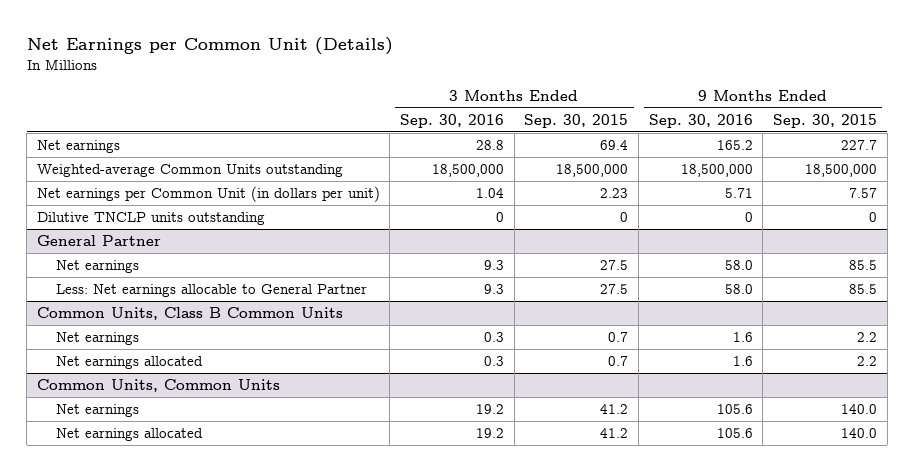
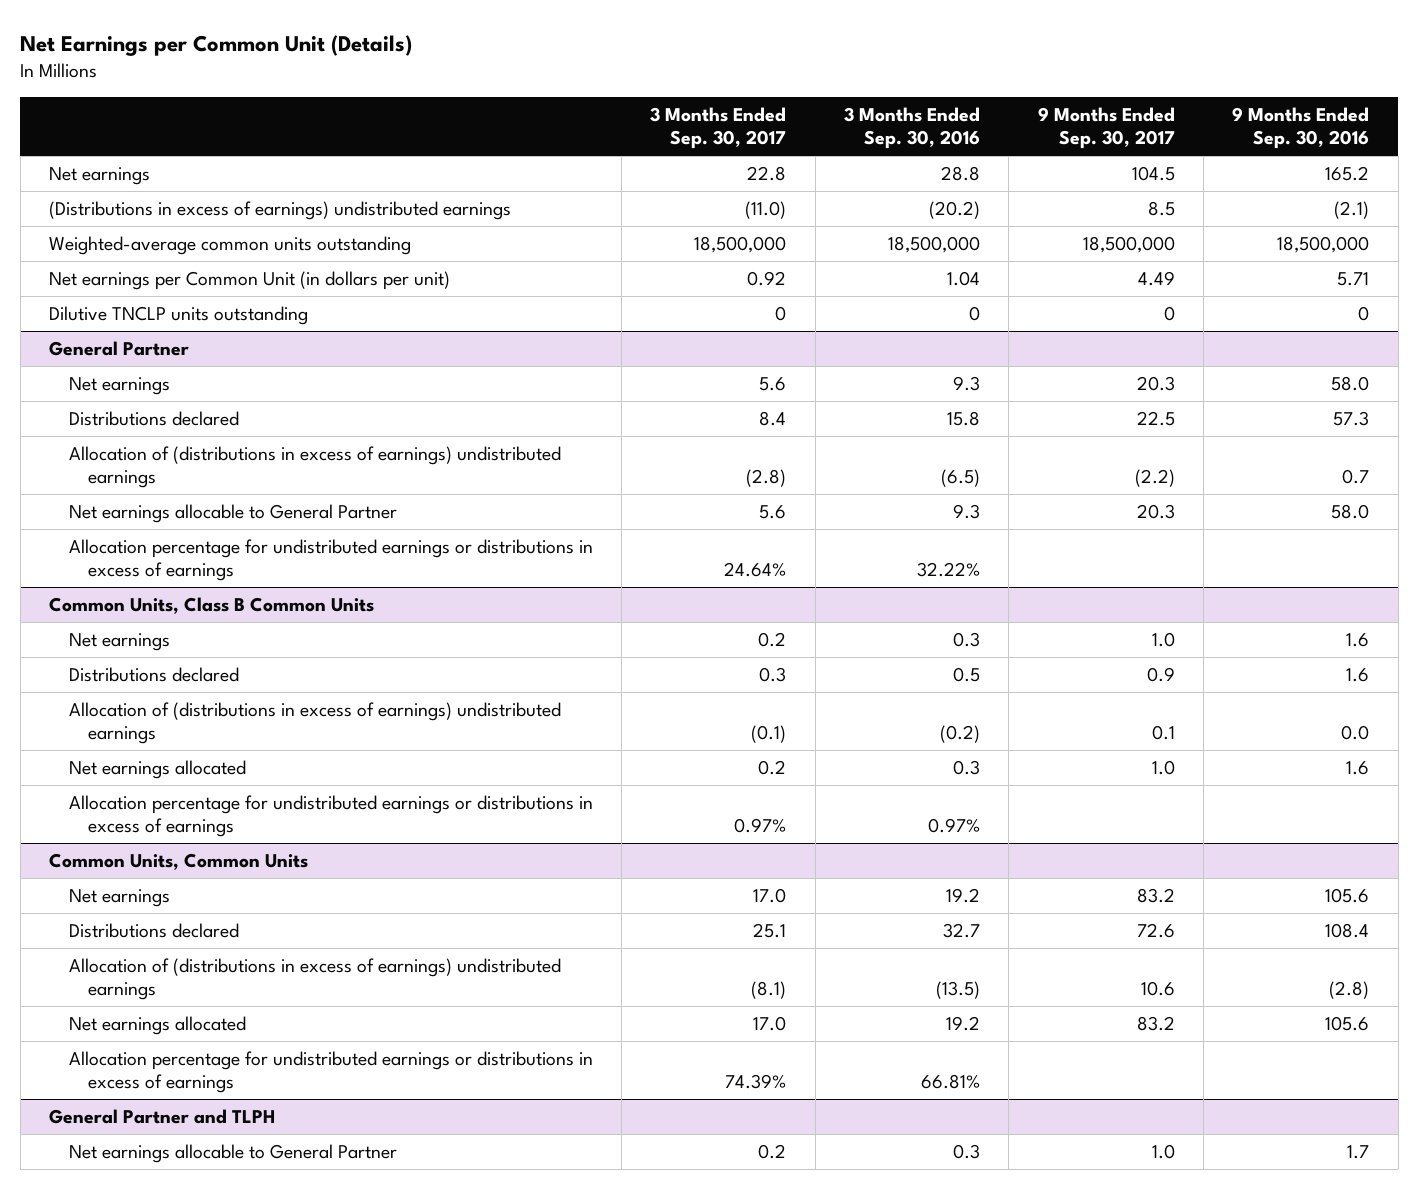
[524,113,629,128] Sep. 30, 2015 -> none
[773,113,878,128] Sep. 30, 2015 -> none
none -> [650,107,787,149] 3 Months Ended Sep. 30, 2017
none -> [1037,107,1175,149] 9 Months Ended Sep. 30, 2017
none -> [49,201,512,221] (Distributions in excess of earnings) undistributed earnings
[36,163,343,177] Weighted-average Common Units outstanding -> [49,236,412,256] Weighted-average common units outstanding
none -> [68,411,239,427] Distributions declared
none -> [68,446,561,488] Allocation of (distributions in excess of earnings) undistributed earnings
[56,283,368,297] Less: Net earnings allocable to General Partner -> [68,504,397,524] Net earnings allocable to General Partner
none -> [68,539,593,581] Allocation percentage for undistributed earnings or distributions in excess of earnings
none -> [68,667,239,683] Distributions declared
none -> [68,702,561,744] Allocation of (distributions in excess of earnings) undistributed earnings
none -> [68,795,593,837] Allocation percentage for undistributed earnings or distributions in excess of earnings
none -> [68,923,239,939] Distributions declared
none -> [68,958,561,1000] Allocation of (distributions in excess of earnings) undistributed earnings
none -> [68,1051,593,1093] Allocation percentage for undistributed earnings or distributions in excess of earnings
none -> [49,1109,276,1125] General Partner and TLPH
none -> [68,1144,397,1164] Net earnings allocable to General Partner

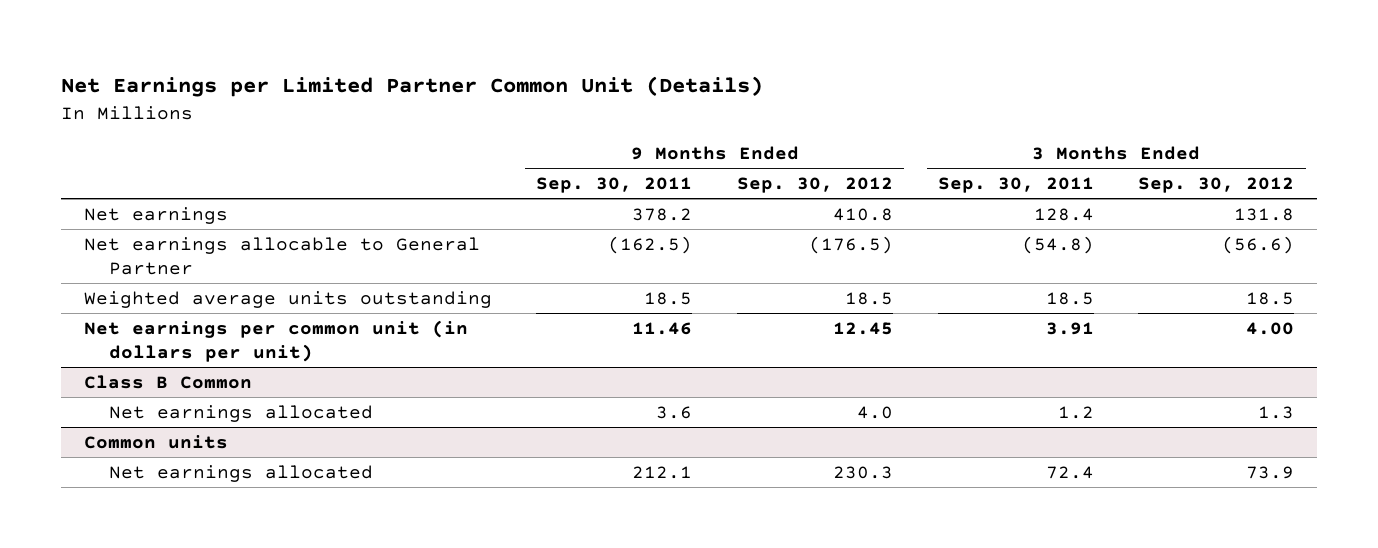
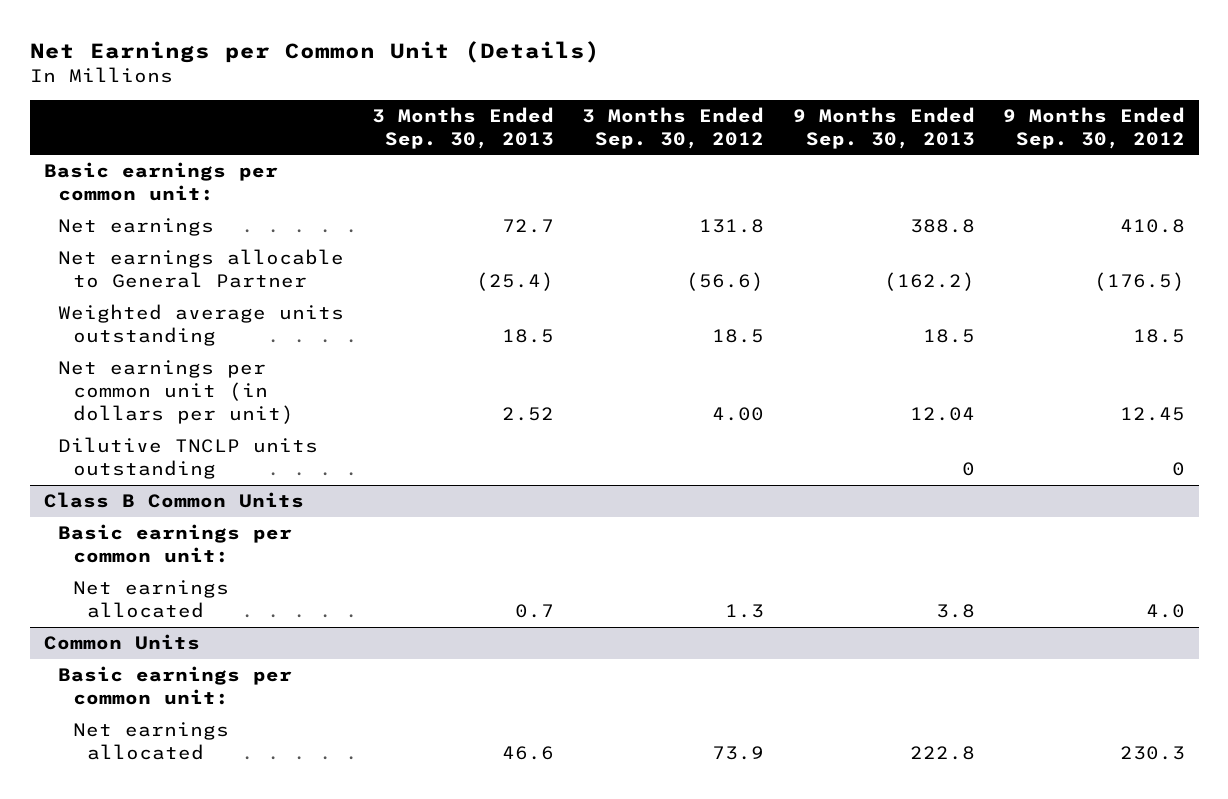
[61,76,764,98] Net Earnings per Limited Partner Common Unit (Details) -> [29,40,600,63] Net Earnings per Common Unit (Details)
[536,177,693,194] Sep. 30, 2011 -> none
[937,177,1094,194] Sep. 30, 2011 -> none
none -> [372,107,555,150] 3 Months Ended Sep. 30, 2013
none -> [792,107,975,150] 9 Months Ended Sep. 30, 2013
none -> [43,162,278,202] Basic earnings per common unit:
none -> [58,437,319,480] Dilutive TNCLP units outstanding
[83,374,252,389] Class B Common -> [43,492,304,509] Class B Common Units
none -> [58,524,293,564] Basic earnings per common unit:
[83,434,228,449] Common units -> [43,634,200,651] Common Units
none -> [58,666,293,706] Basic earnings per common unit:

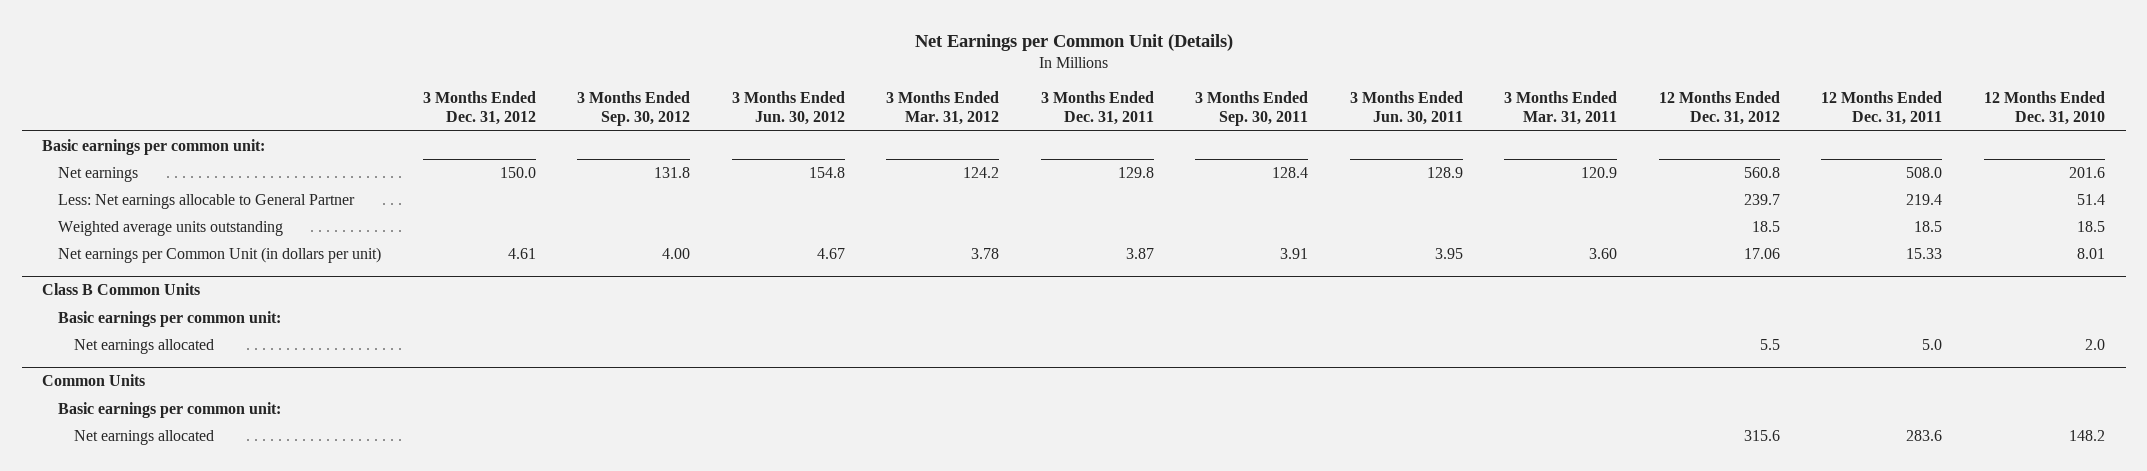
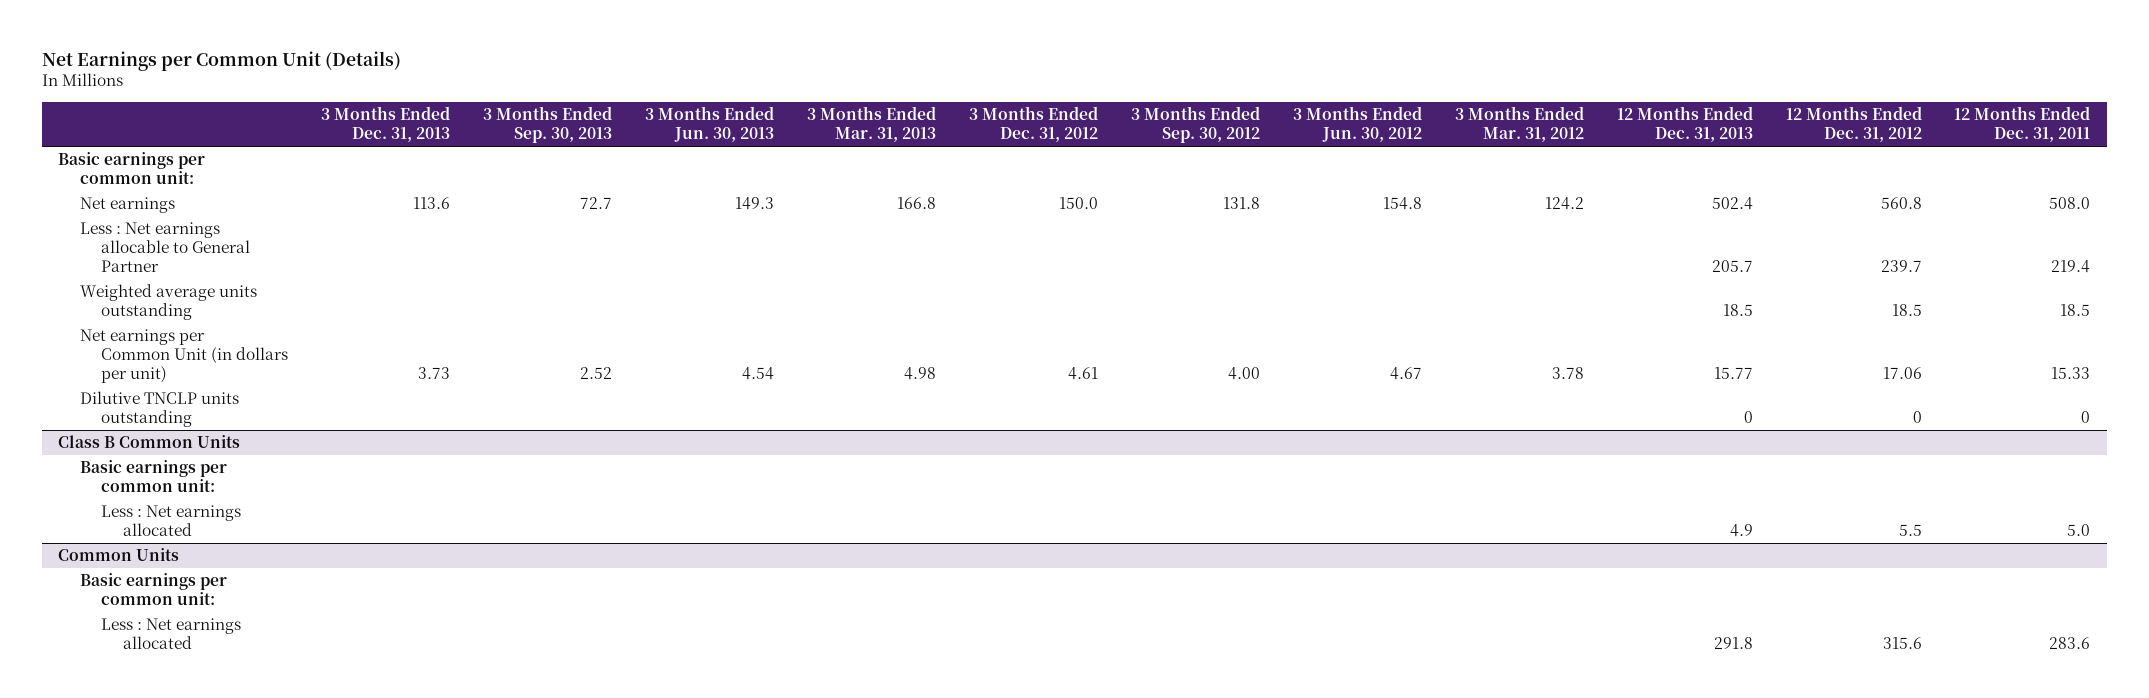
[1040,91,1154,126] 3 Months Ended Dec. 31, 2011 -> none
[1195,91,1309,127] 3 Months Ended Sep. 30, 2011 -> none
[1349,91,1463,126] 3 Months Ended Jun. 30, 2011 -> none
[1504,91,1618,126] 3 Months Ended Mar. 31, 2011 -> none
[1983,91,2105,126] 12 Months Ended Dec. 31, 2010 -> none
none -> [321,106,451,143] 3 Months Ended Dec. 31, 2013
none -> [483,106,613,144] 3 Months Ended Sep. 30, 2013
none -> [645,106,775,143] 3 Months Ended Jun. 30, 2013
none -> [806,106,936,143] 3 Months Ended Mar. 31, 2013
none -> [1616,106,1753,143] 12 Months Ended Dec. 31, 2013
[57,193,355,209] Less: Net earnings allocable to General Partner -> [79,222,251,273] Less : Net earnings allocable to General Partner
none -> [79,391,239,428] Dilutive TNCLP units outstanding
[73,338,214,354] Net earnings allocated -> [101,505,242,537] Less : Net earnings allocated
[73,429,214,445] Net earnings allocated -> [101,618,242,650] Less : Net earnings allocated

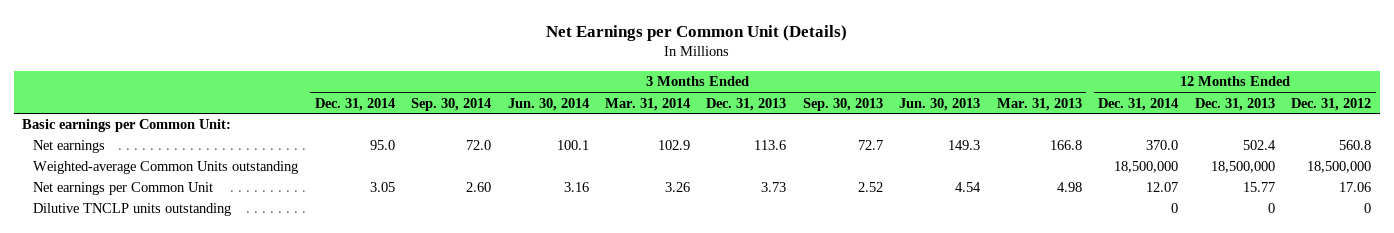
[968,106,1098,143] 3 Months Ended Dec. 31, 2012 -> none
[1130,106,1260,144] 3 Months Ended Sep. 30, 2012 -> none
[1292,106,1422,143] 3 Months Ended Jun. 30, 2012 -> none
[1454,106,1584,143] 3 Months Ended Mar. 31, 2012 -> none
[1954,106,2091,143] 12 Months Ended Dec. 31, 2011 -> none
none -> [314,97,395,111] Dec. 31, 2014
none -> [411,97,492,111] Sep. 30, 2014
none -> [507,97,589,111] Jun. 30, 2014
none -> [605,97,691,111] Mar. 31, 2014
none -> [1098,97,1179,111] Dec. 31, 2014
[58,152,206,185] Basic earnings per common unit: -> [22,119,232,133] Basic earnings per Common Unit:
[79,222,251,273] Less : Net earnings allocable to General Partner -> none
[79,284,257,321] Weighted average units outstanding -> [33,161,299,175] Weighted-average Common Units outstanding
[1722,304,1753,317] 18.5 -> [1210,161,1275,174] 18,500,000
[1891,304,1922,317] 18.5 -> [1307,161,1372,174] 18,500,000
[79,329,289,384] Net earnings per Common Unit (in dollars per unit) -> [33,182,214,196] Net earnings per Common Unit
[58,435,241,449] Class B Common Units -> none
[79,460,227,493] Basic earnings per common unit: -> none
[101,505,242,537] Less : Net earnings allocated -> none
[58,548,180,562] Common Units -> none
[79,573,227,606] Basic earnings per common unit: -> none
[101,618,242,650] Less : Net earnings allocated -> none

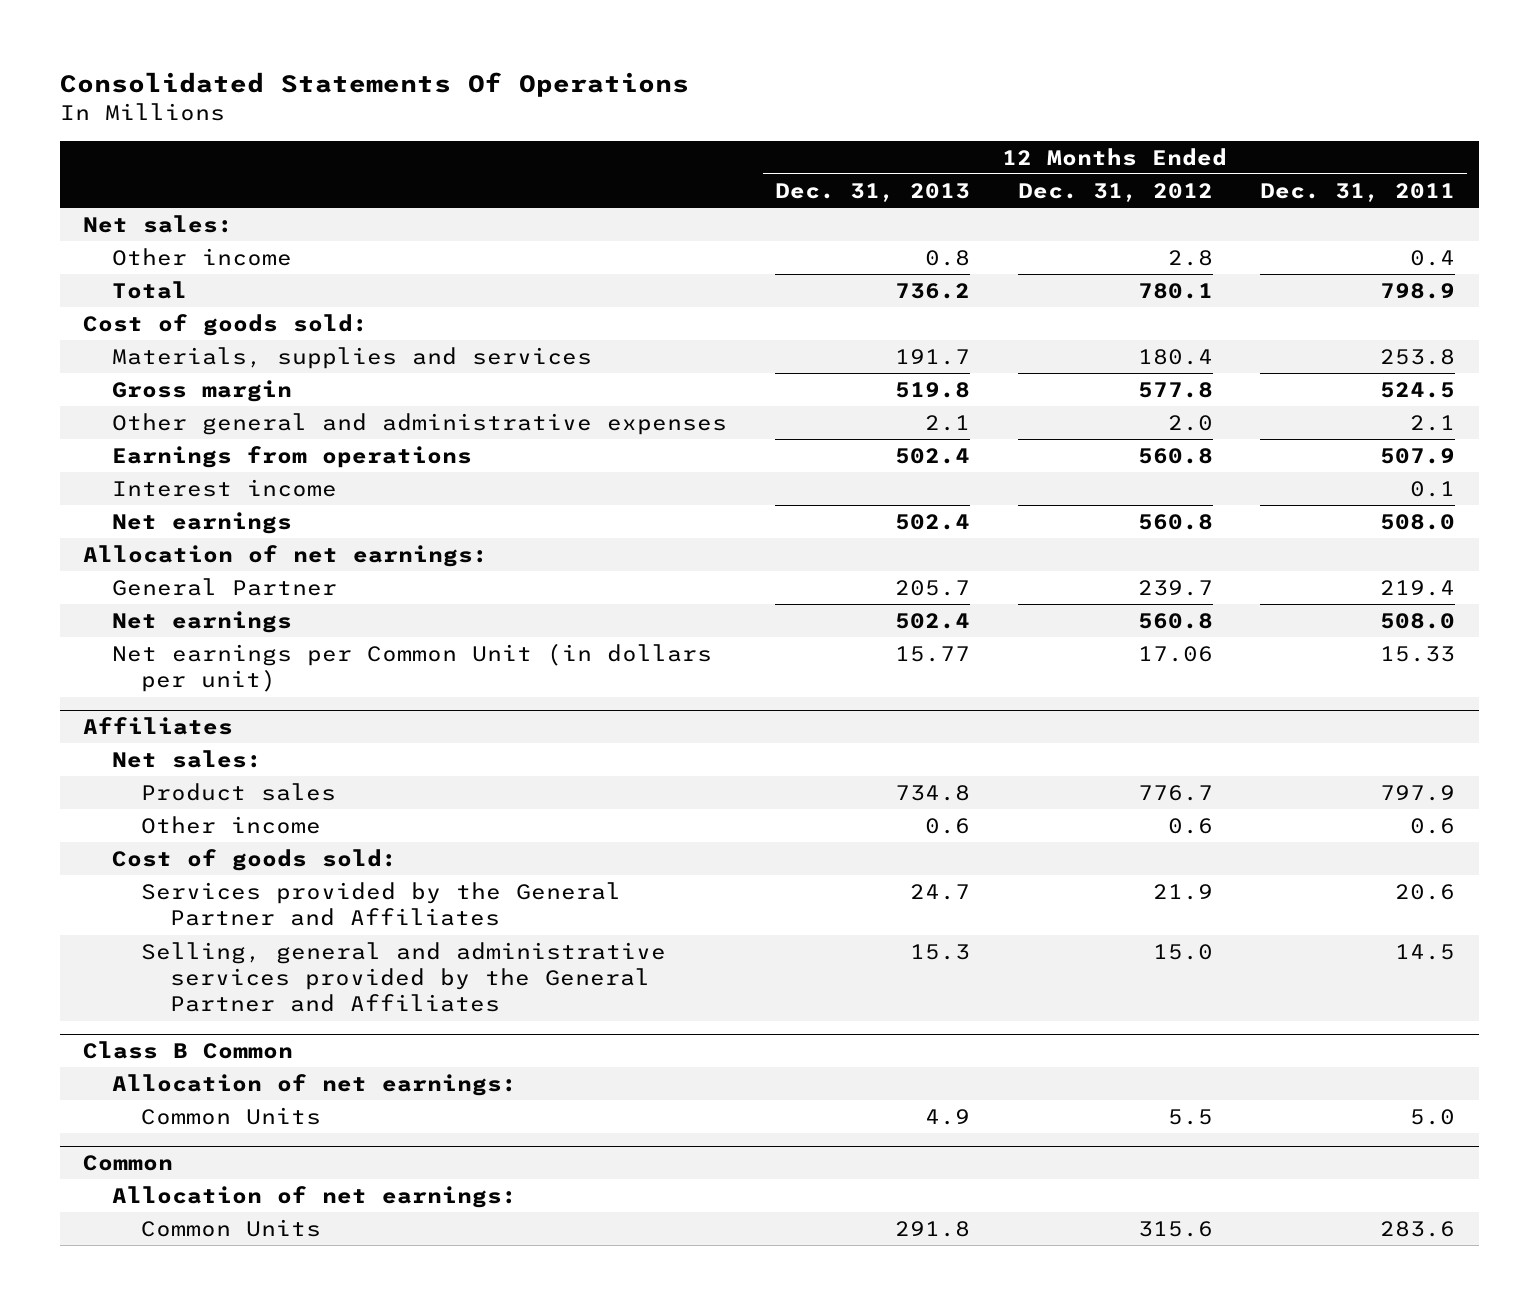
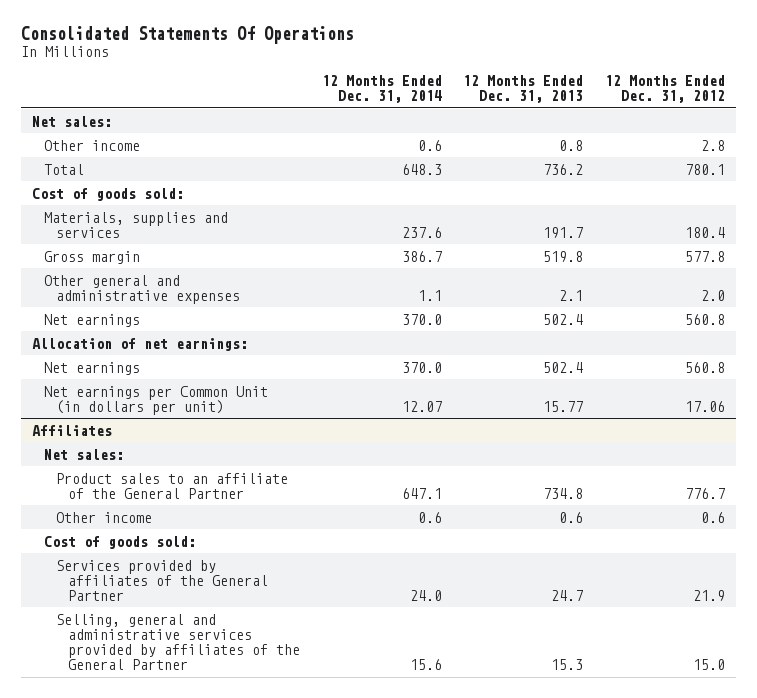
[1260,182,1456,202] Dec. 31, 2011 -> none
none -> [321,75,442,104] 12 Months Ended Dec. 31, 2014
[112,445,473,468] Earnings from operations -> none
[112,478,338,497] Interest income -> none
[112,577,338,596] General Partner -> none
[141,782,337,801] Product sales -> [56,472,289,499] Product sales to an affiliate of the General Partner
[83,1041,294,1060] Class B Common -> none
[112,1073,518,1096] Allocation of net earnings: -> none
[141,1106,322,1125] Common Units -> none
[83,1155,174,1172] Common -> none
[112,1185,518,1208] Allocation of net earnings: -> none
[141,1218,322,1237] Common Units -> none
[141,881,622,927] Services provided by the General Partner and Affiliates -> [56,559,269,601] Services provided by affiliates of the General Partner
[141,941,667,1013] Selling, general and administrative services provided by the General Partner and Affiliates -> [56,613,301,671] Selling, general and administrative services provided by affiliates of the General Partner

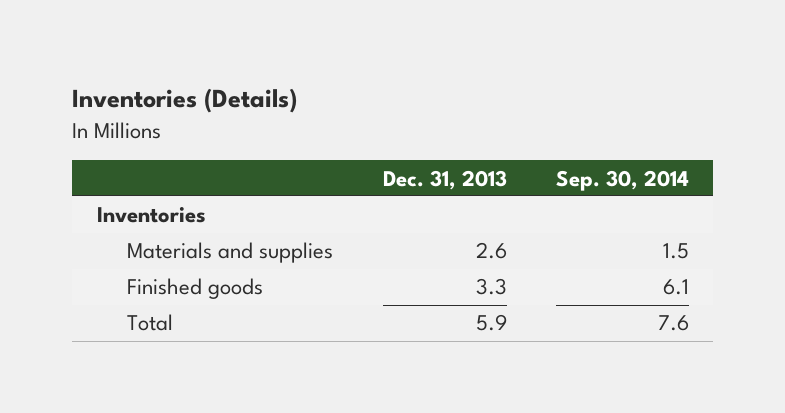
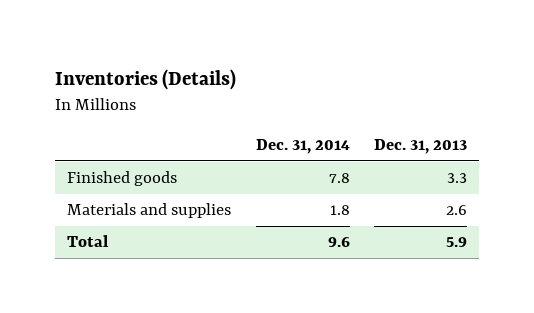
[555,169,689,191] Sep. 30, 2014 -> none
none -> [255,139,350,155] Dec. 31, 2014
[96,207,206,224] Inventories -> none
[127,242,334,264] Materials and supplies -> [67,203,232,219] Materials and supplies

